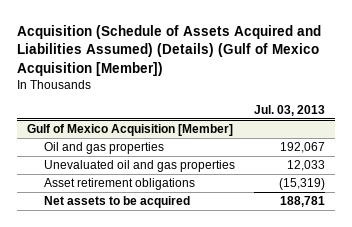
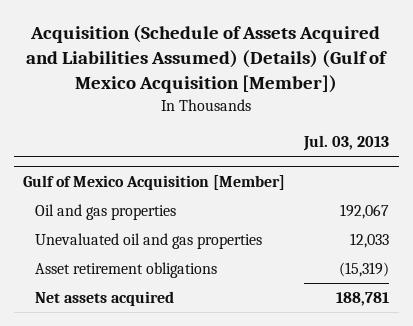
[43,196,190,209] Net assets to be acquired -> [34,290,174,306] Net assets acquired

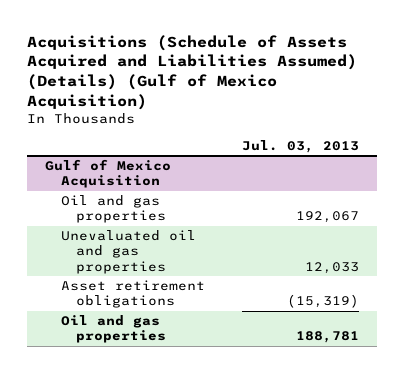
[26,24,388,94] Acquisition (Schedule of Assets Acquired and Liabilities Assumed) (Details) (Gulf of Mexico Acquisition [Member]) -> [26,34,357,111] Acquisitions (Schedule of Assets Acquired and Liabilities Assumed) (Details) (Gulf of Mexico Acquisition)
[23,174,286,190] Gulf of Mexico Acquisition [Member] -> [45,159,172,189] Gulf of Mexico Acquisition
[34,290,174,306] Net assets acquired -> [60,315,166,344] Oil and gas properties

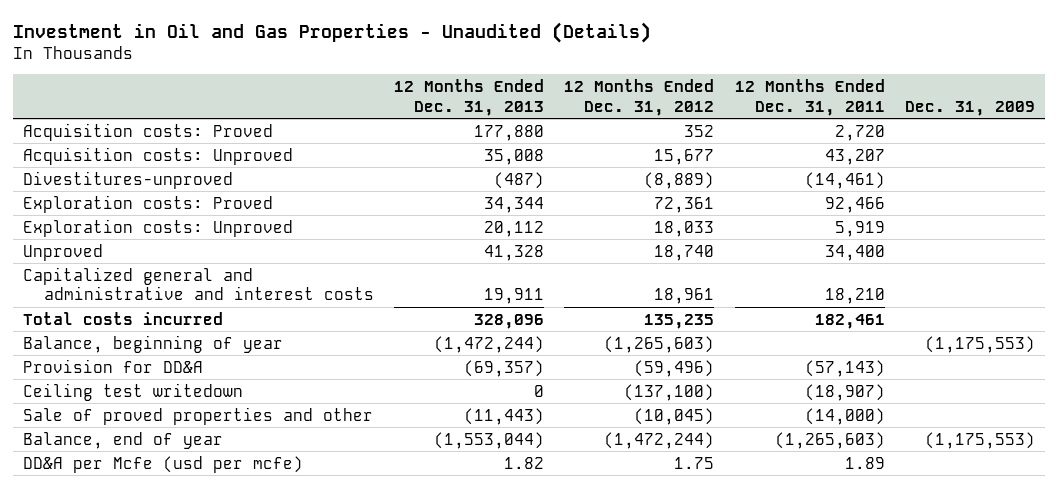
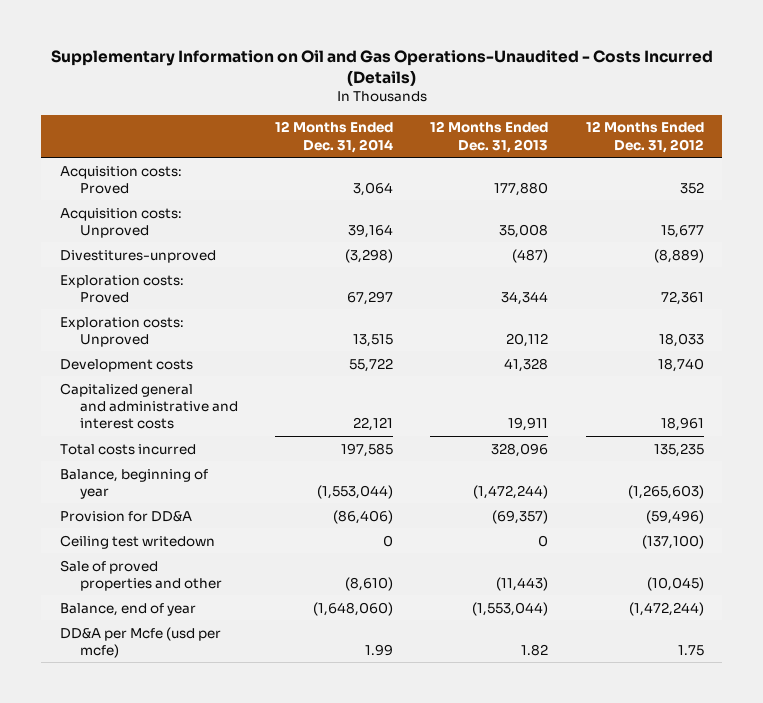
[13,21,652,43] Investment in Oil and Gas Properties - Unaudited (Details) -> [50,50,713,87] Supplementary Information on Oil and Gas Operations-Unaudited - Costs Incurred (Details)
[734,79,885,116] 12 Months Ended Dec. 31, 2011 -> none
[904,100,1035,116] Dec. 31, 2009 -> none
none -> [275,121,394,153] 12 Months Ended Dec. 31, 2014
[23,243,104,261] Unproved -> [59,358,193,372] Development costs

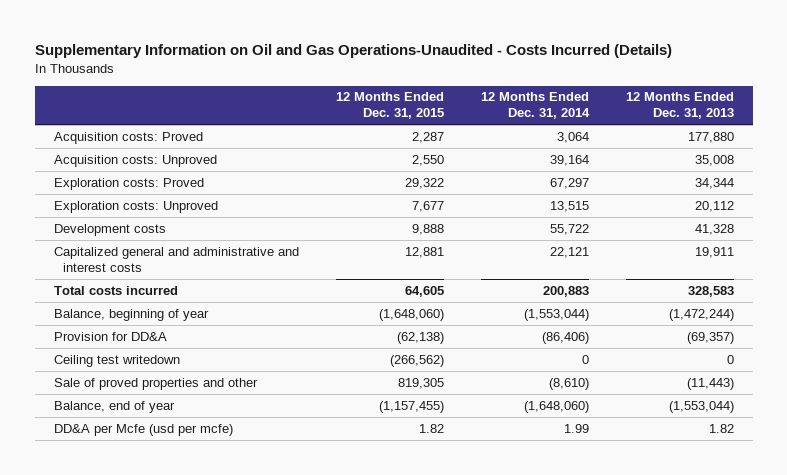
[585,121,704,153] 12 Months Ended Dec. 31, 2012 -> none
none -> [335,92,444,120] 12 Months Ended Dec. 31, 2015
[59,249,216,263] Divestitures-unproved -> none
[341,442,394,457] 197,585 -> [542,285,589,297] 200,883
[491,442,549,457] 328,096 -> [687,285,734,297] 328,583

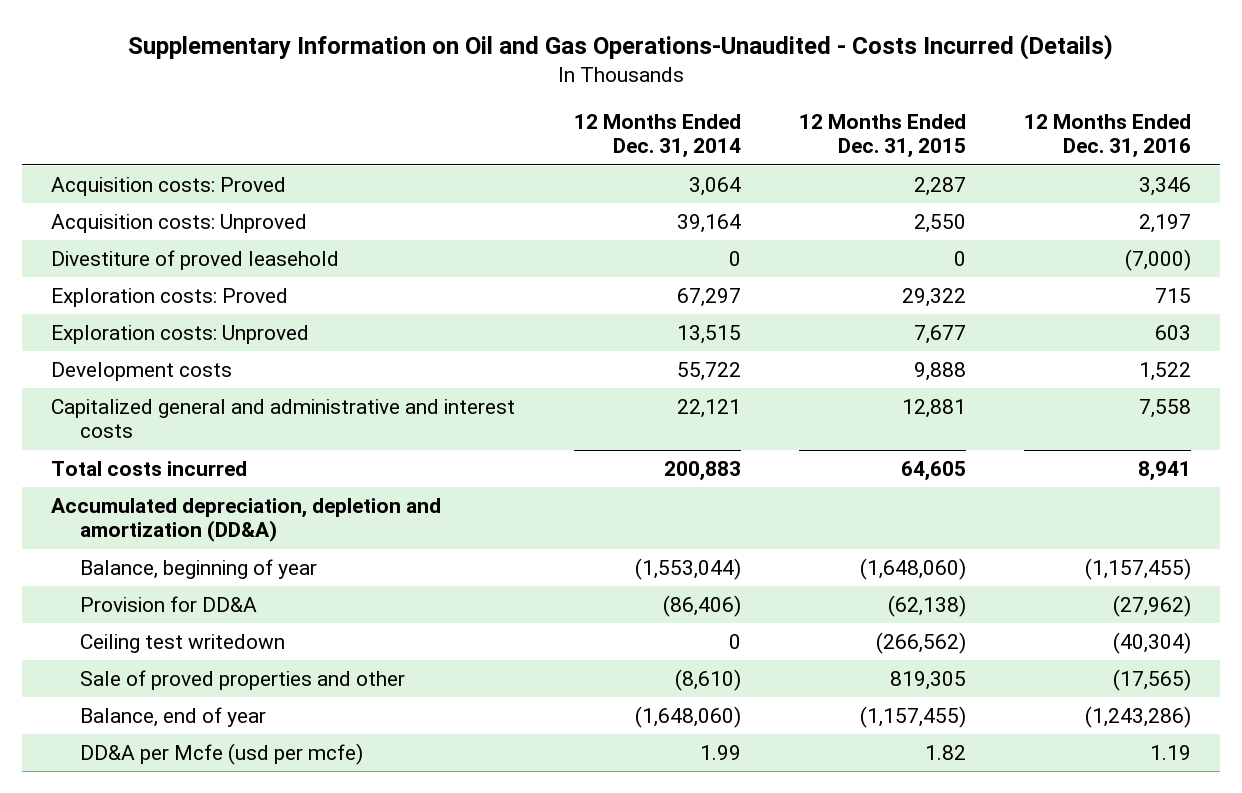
[625,92,734,120] 12 Months Ended Dec. 31, 2013 -> none
none -> [1024,114,1192,159] 12 Months Ended Dec. 31, 2016
none -> [51,250,340,271] Divestiture of proved leasehold
none -> [51,498,442,543] Accumulated depreciation, depletion and amortization (DD&A)

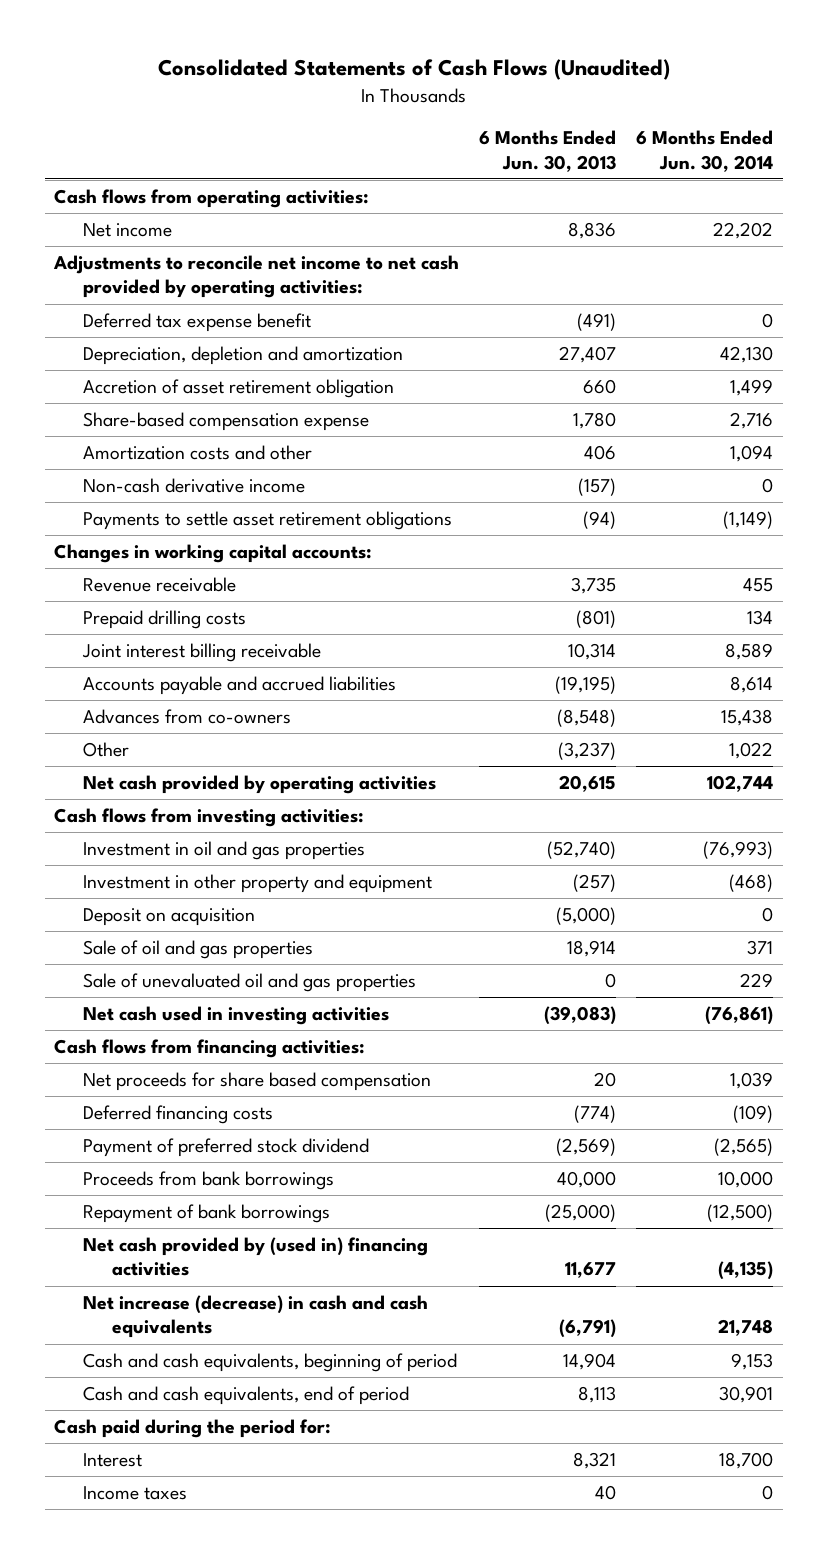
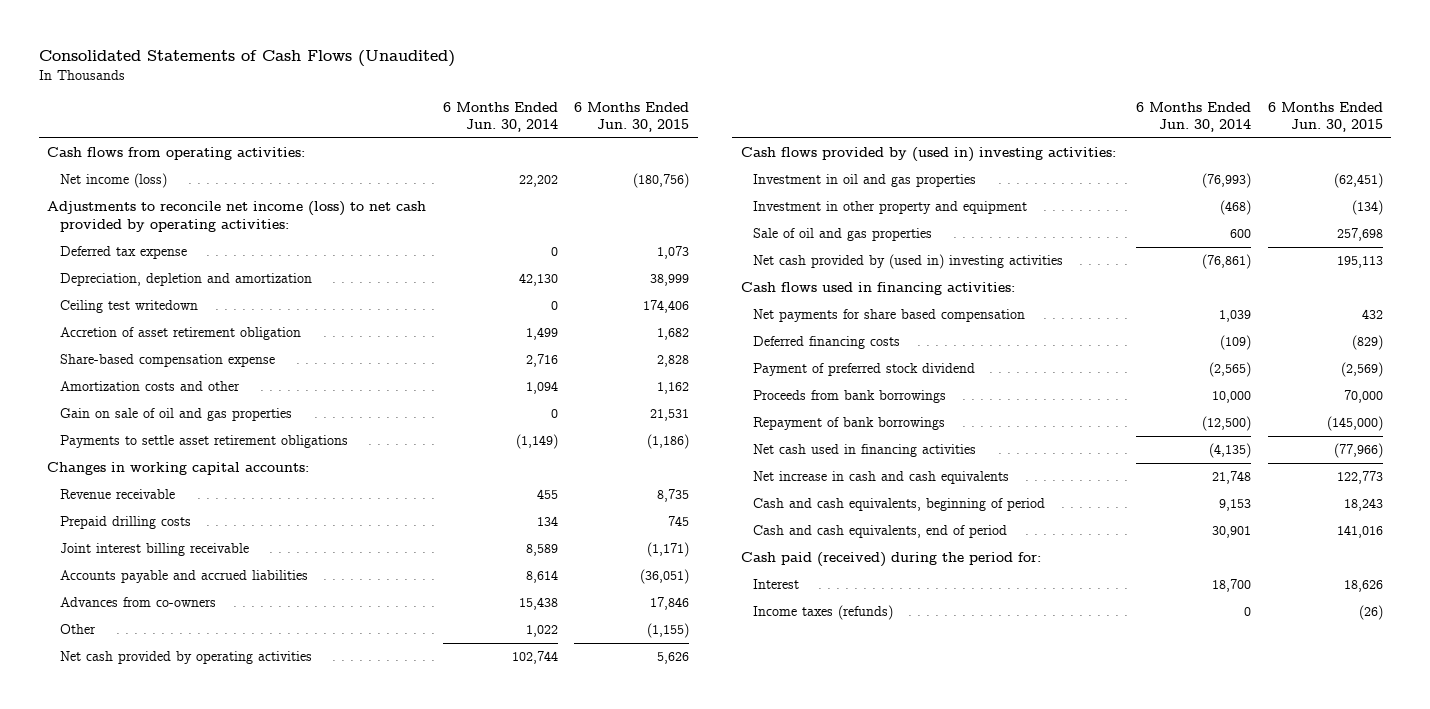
[479,130,617,172] 6 Months Ended Jun. 30, 2013 -> none
none -> [574,101,690,133] 6 Months Ended Jun. 30, 2015
[83,223,173,238] Net income -> [60,173,168,189] Net income (loss)
[53,255,460,299] Adjustments to reconcile net income to net cash provided by operating activities: -> [47,201,427,233] Adjustments to reconcile net income (loss) to net cash provided by operating activities:
[83,313,312,333] Deferred tax expense benefit -> [60,246,188,260] Deferred tax expense
none -> [60,300,199,314] Ceiling test writedown
[83,478,306,494] Non-cash derivative income -> none
none -> [60,408,293,422] Gain on sale of oil and gas properties
[54,808,365,828] Cash flows from investing activities: -> [740,147,1116,163] Cash flows provided by (used in) investing activities:
[83,908,256,927] Deposit on acquisition -> none
[83,973,417,993] Sale of unevaluated oil and gas properties -> none
[746,940,773,956] 371 -> [1230,229,1252,239] 600
[83,1006,390,1026] Net cash used in investing activities -> [753,254,1064,270] Net cash provided by (used in) investing activities
[54,1039,366,1059] Cash flows from financing activities: -> [740,282,1015,296] Cash flows used in financing activities:
[83,1072,432,1092] Net proceeds for share based compensation -> [753,309,1026,323] Net payments for share based compensation
[83,1237,429,1277] Net cash provided by (used in) financing activities -> [753,444,977,458] Net cash used in financing activities
[83,1295,429,1339] Net increase (decrease) in cash and cash equivalents -> [753,471,1010,485] Net increase in cash and cash equivalents
[54,1419,332,1439] Cash paid during the period for: -> [740,552,1041,568] Cash paid (received) during the period for:
[83,1486,188,1501] Income taxes -> [753,605,894,621] Income taxes (refunds)

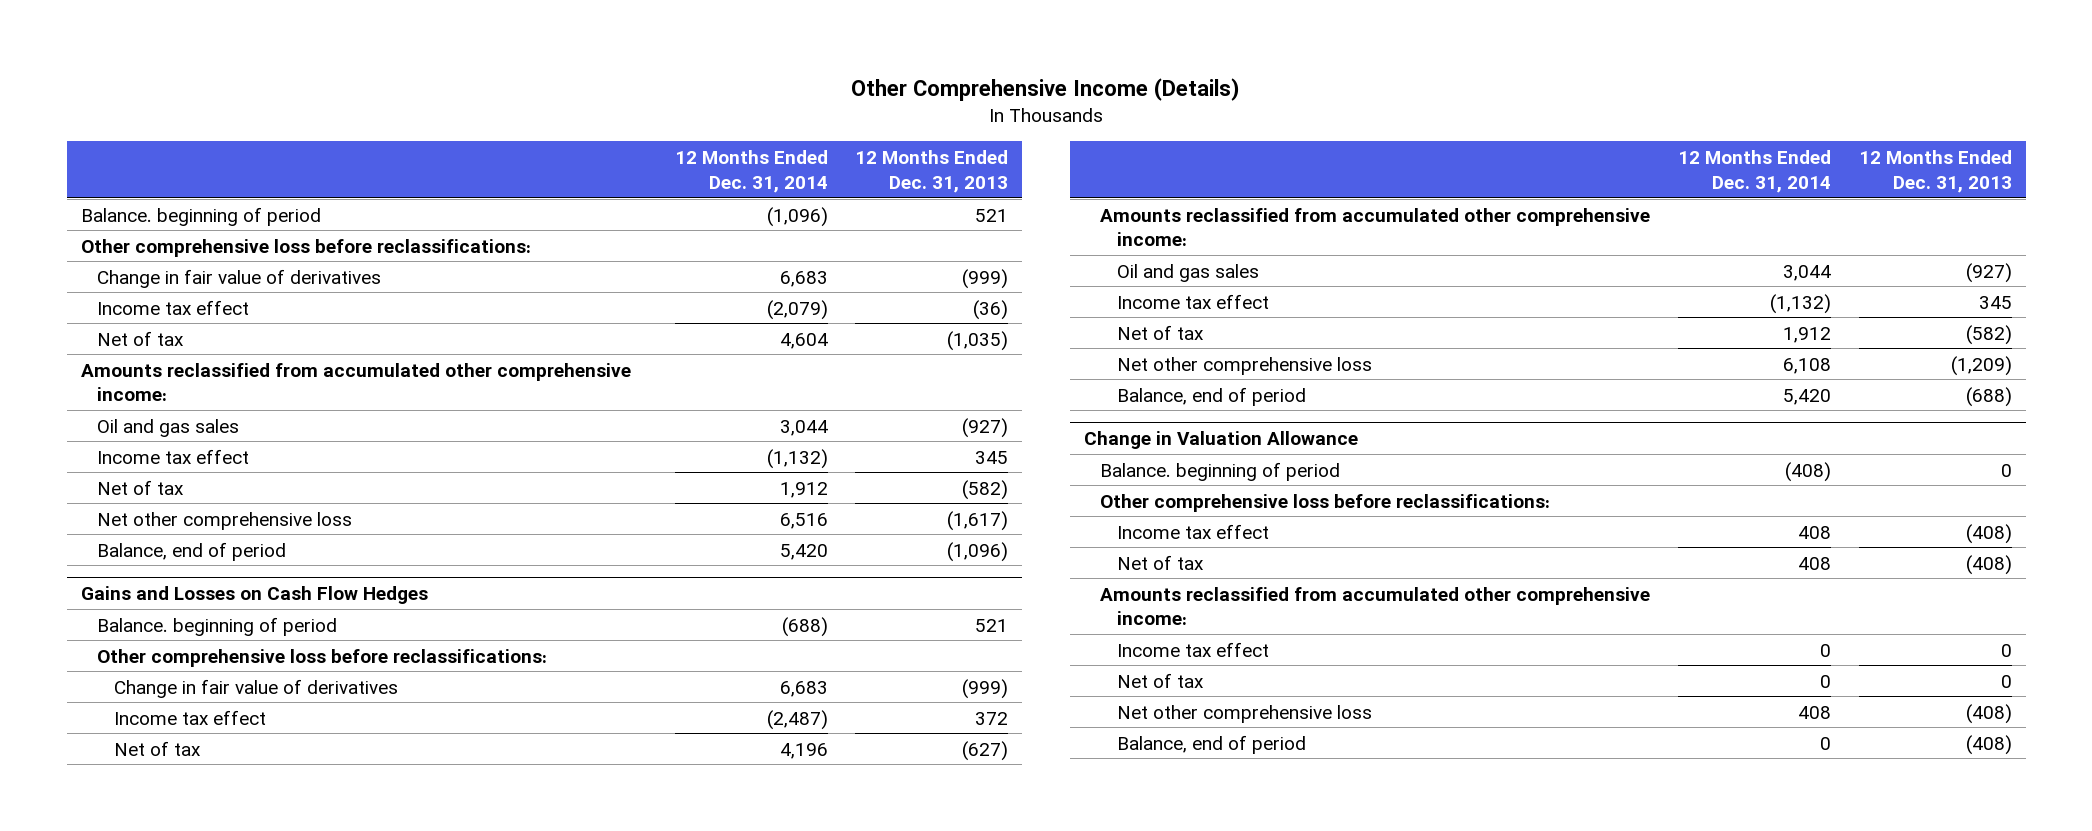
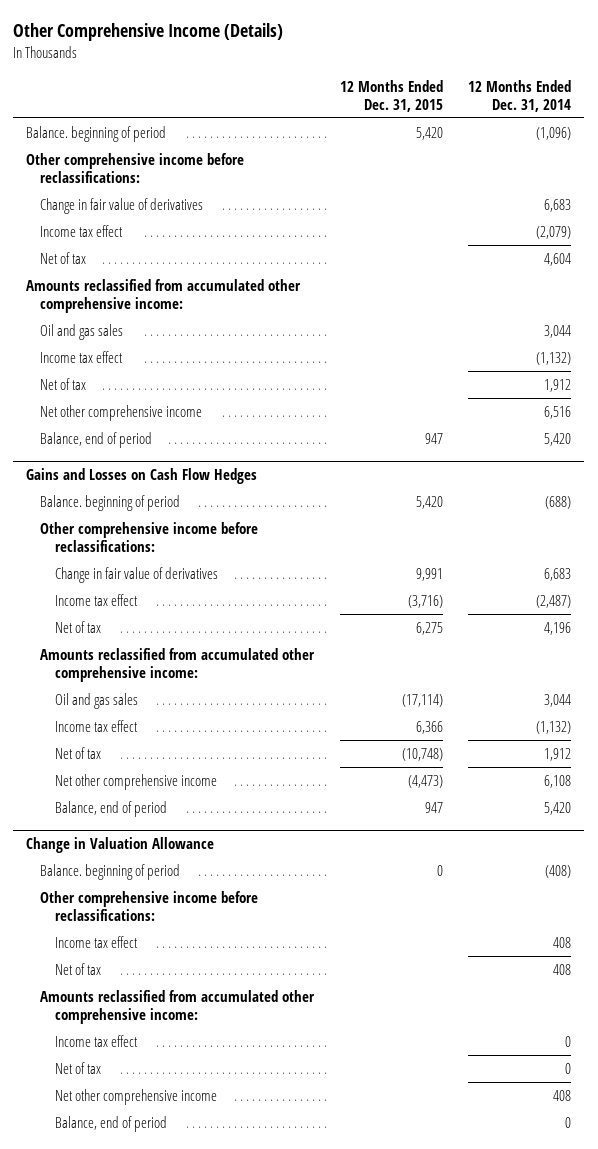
[855,149,1009,193] 12 Months Ended Dec. 31, 2013 -> none
none -> [339,79,443,112] 12 Months Ended Dec. 31, 2015
[80,238,531,257] Other comprehensive loss before reclassifications: -> [26,152,245,183] Other comprehensive income before reclassifications:
[97,511,353,530] Net other comprehensive loss -> [40,404,203,421] Net other comprehensive income
[97,648,548,667] Other comprehensive loss before reclassifications: -> [40,521,259,552] Other comprehensive income before reclassifications:
[1116,356,1372,375] Net other comprehensive loss -> [54,773,217,790] Net other comprehensive income
[1100,493,1551,512] Other comprehensive loss before reclassifications: -> [40,890,259,921] Other comprehensive income before reclassifications:
[1116,704,1372,723] Net other comprehensive loss -> [54,1088,217,1105] Net other comprehensive income

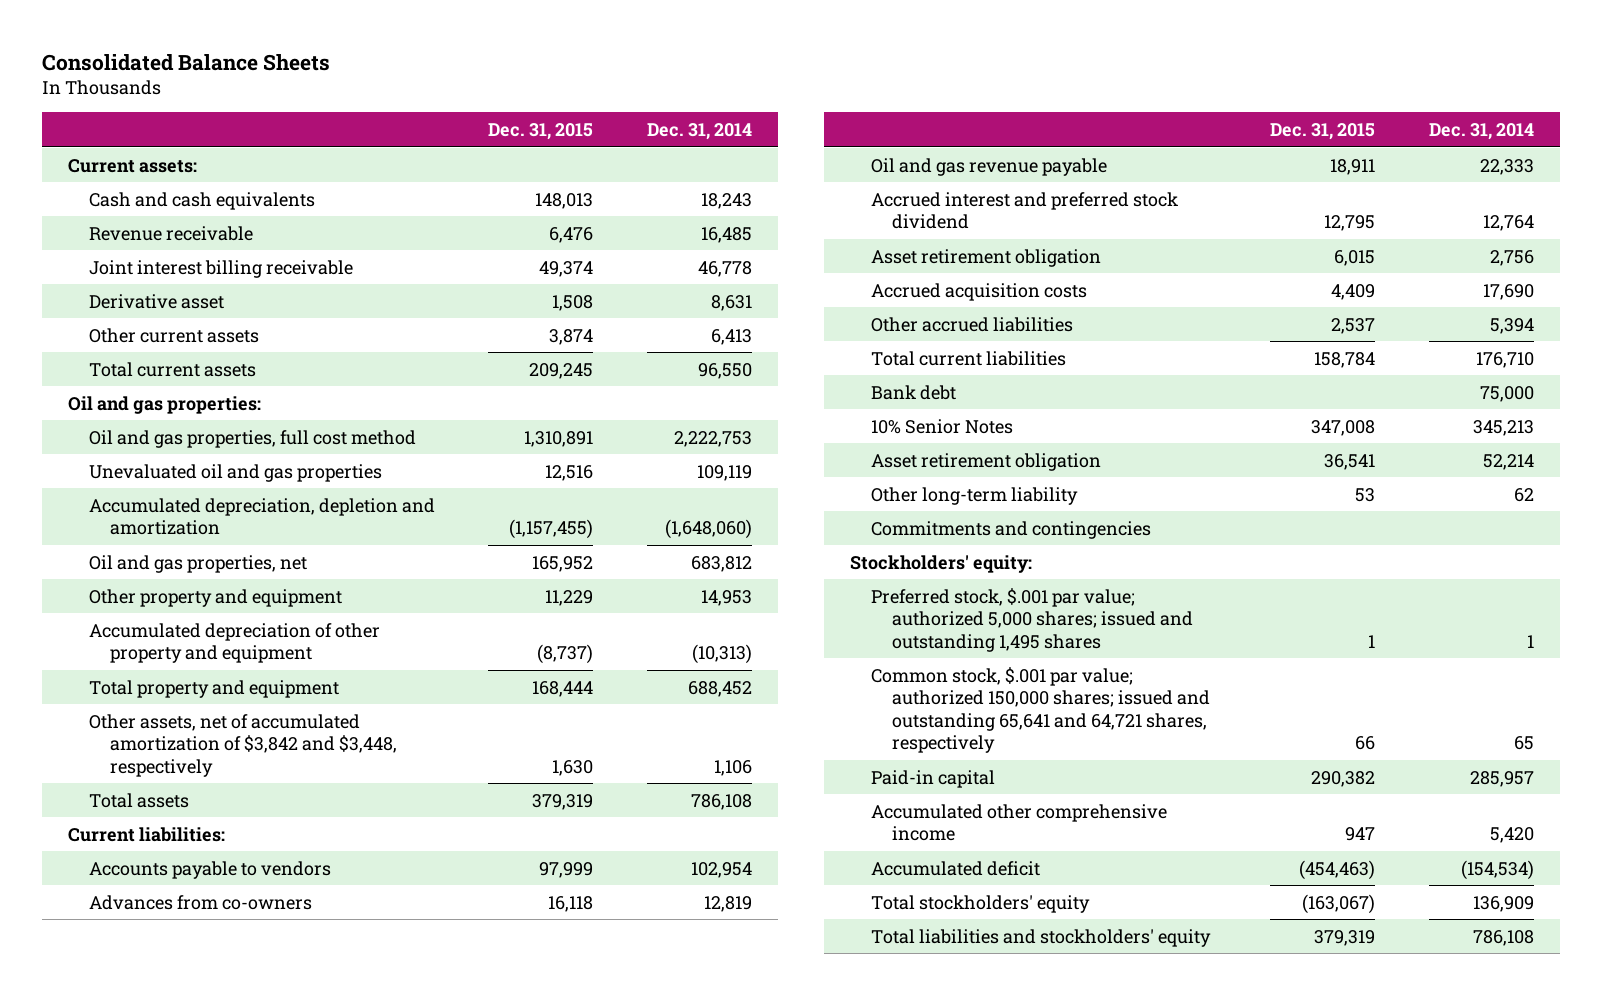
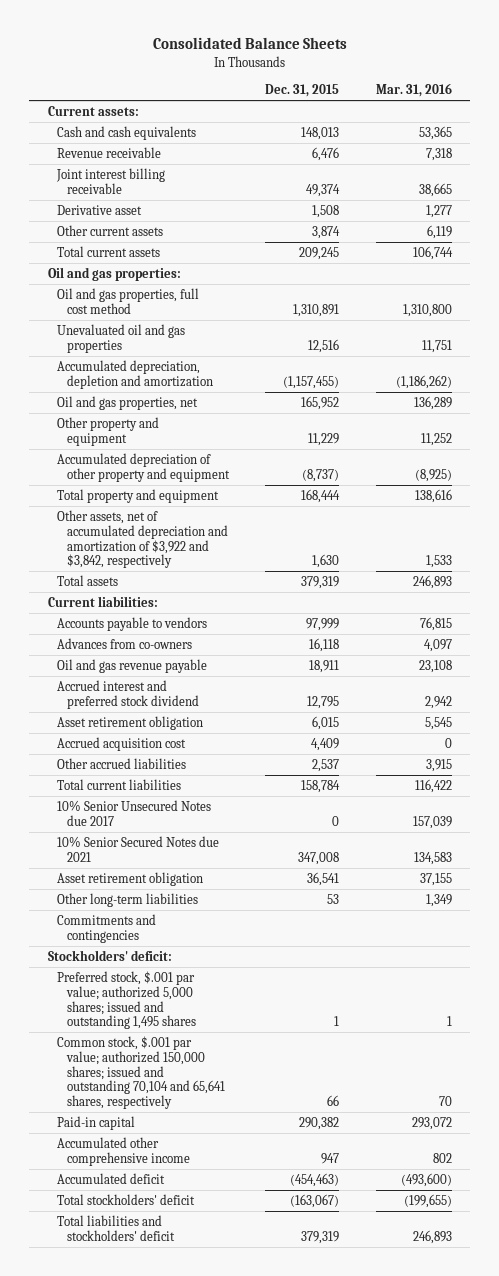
[646,123,752,141] Dec. 31, 2014 -> none
none -> [375,83,452,98] Mar. 31, 2016
[89,713,397,777] Other assets, net of accumulated amortization of $3,842 and $3,448, respectively -> [57,509,228,569] Other assets, net of accumulated depreciation and amortization of $3,922 and $3,842, respectively
[871,282,1088,301] Accrued acquisition costs -> [57,736,187,751] Accrued acquisition cost
[871,384,957,400] Bank debt -> none
none -> [57,799,212,826] 10% Senior Unsecured Notes due 2017
[871,418,1014,434] 10% Senior Notes -> [57,835,220,862] 10% Senior Secured Notes due 2021
[871,486,1079,505] Other long-term liability -> [57,892,199,907] Other long-term liabilities
[850,554,1033,573] Stockholders' equity: -> [47,949,172,961] Stockholders' deficit:
[871,666,1210,754] Common stock, $.001 par value; authorized 150,000 shares; issued and outstanding 65,641 and 64,721 shares, respectively -> [57,1035,225,1110] Common stock, $.001 par value; authorized 150,000 shares; issued and outstanding 70,104 and 65,641 shares, respectively
[871,894,1091,913] Total stockholders' equity -> [57,1193,196,1205] Total stockholders' deficit
[871,928,1212,947] Total liabilities and stockholders' equity -> [57,1214,175,1241] Total liabilities and stockholders' deficit

